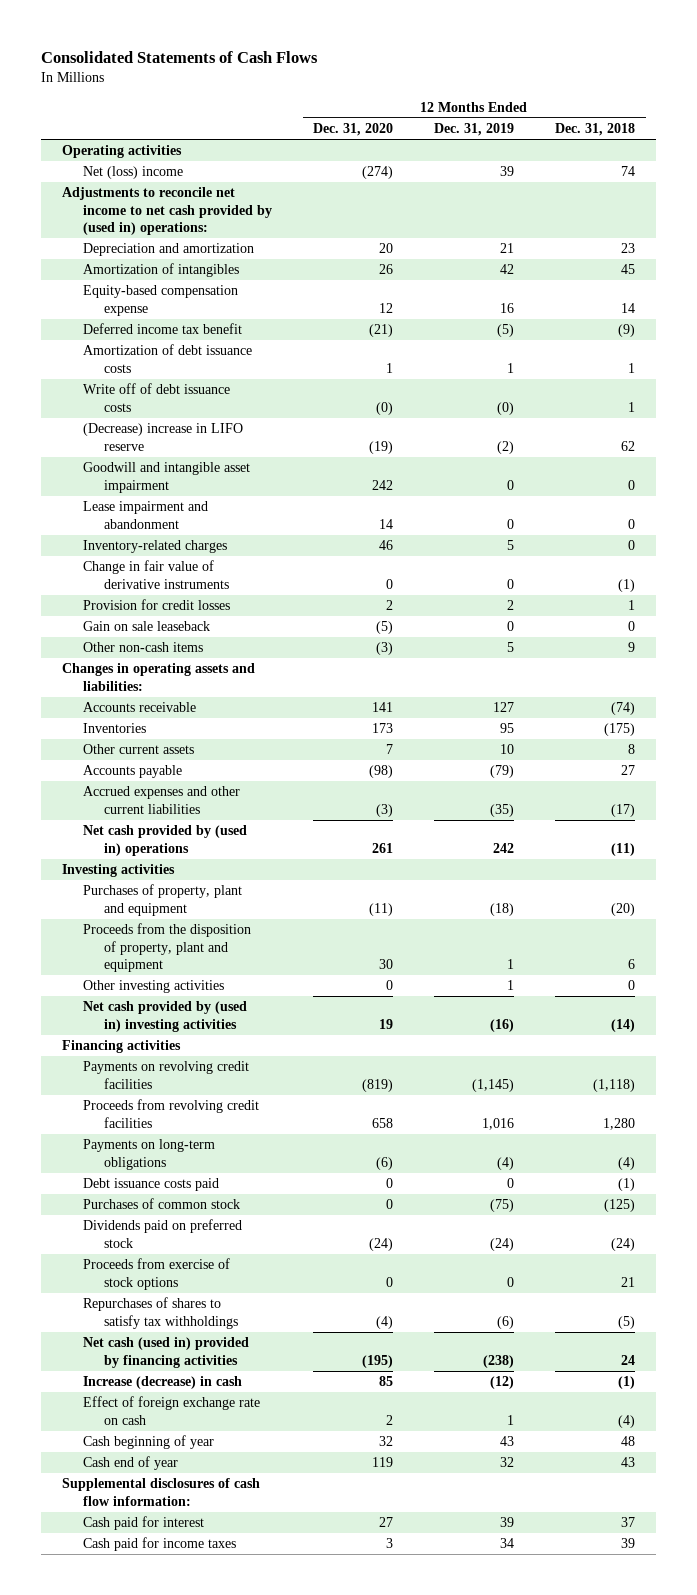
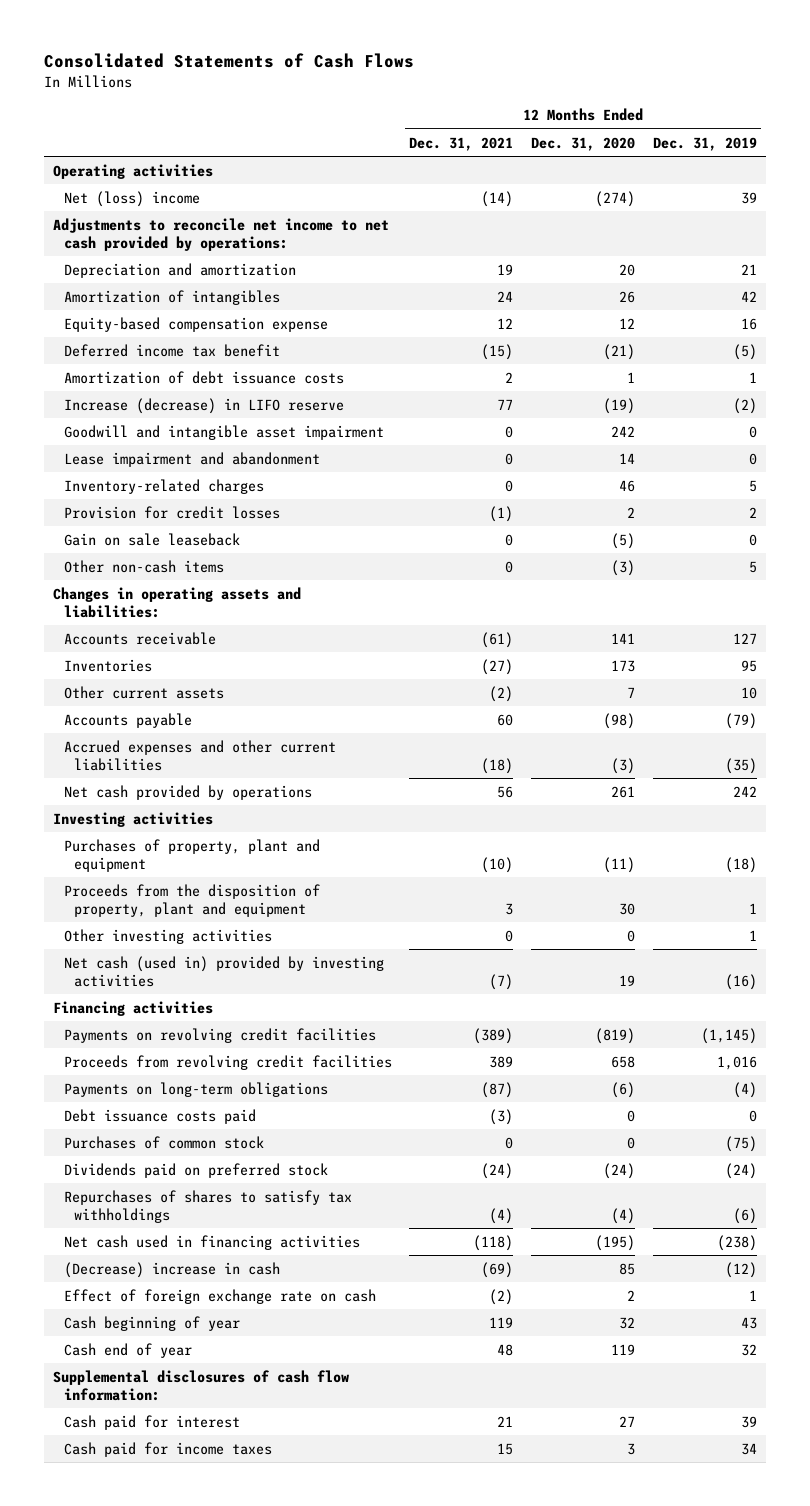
[555,123,636,137] Dec. 31, 2018 -> none
none -> [409,136,514,151] Dec. 31, 2021
[61,187,272,236] Adjustments to reconcile net income to net cash provided by (used in) operations: -> [53,217,390,251] Adjustments to reconcile net income to net cash provided by operations:
[82,383,230,412] Write off of debt issuance costs -> none
[82,423,243,451] (Decrease) increase in LIFO reserve -> [63,397,344,414] Increase (decrease) in LIFO reserve
[82,560,229,589] Change in fair value of derivative instruments -> none
[82,825,247,856] Net cash provided by (used in) operations -> [63,784,312,800] Net cash provided by operations
[82,1001,247,1032] Net cash provided by (used in) investing activities -> [63,955,384,987] Net cash (used in) provided by investing activities
[82,1258,230,1290] Proceeds from exercise of stock options -> none
[82,1337,249,1368] Net cash (used in) provided by financing activities -> [63,1234,360,1250] Net cash used in financing activities
[82,1376,242,1390] Increase (decrease) in cash -> [63,1261,280,1278] (Decrease) increase in cash

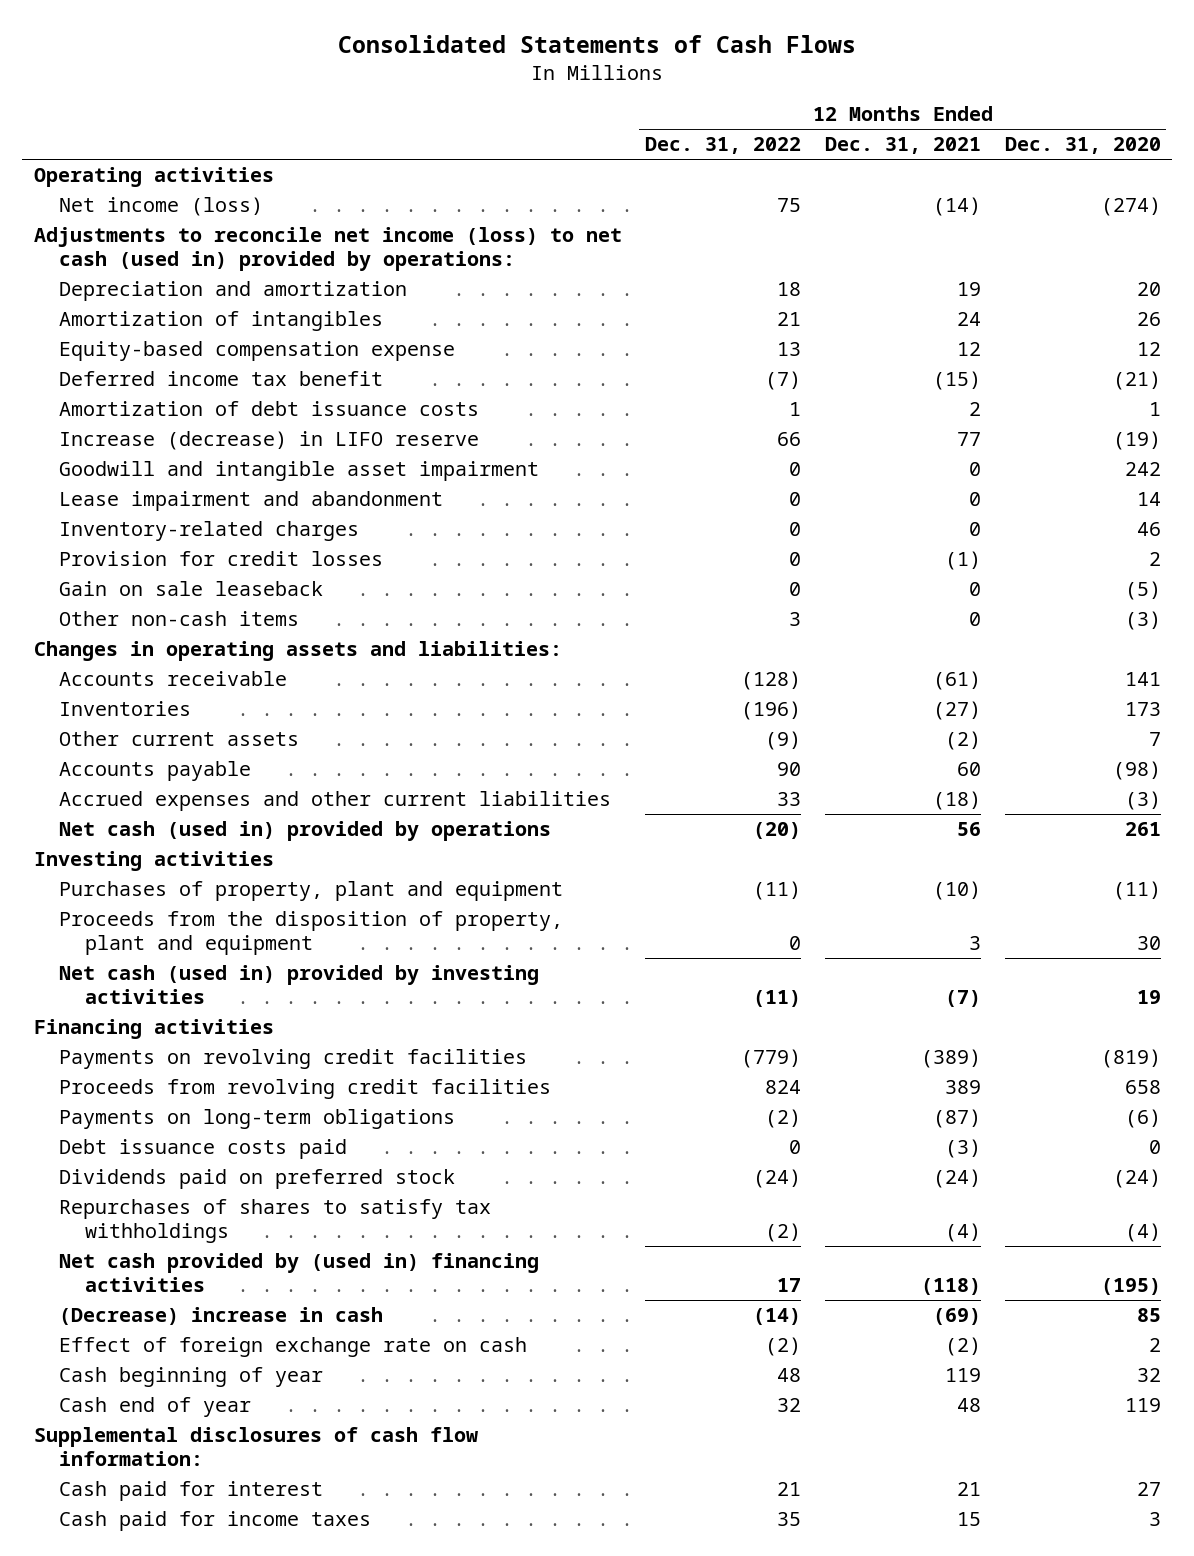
[652,136,757,151] Dec. 31, 2019 -> none
none -> [645,137,802,155] Dec. 31, 2022
[63,190,200,207] Net (loss) income -> [59,197,264,217] Net income (loss)
[53,217,390,251] Adjustments to reconcile net income to net cash provided by operations: -> [33,227,622,272] Adjustments to reconcile net income (loss) to net cash (used in) provided by operations:
[63,784,312,800] Net cash provided by operations -> [59,821,552,842] Net cash (used in) provided by operations
[63,928,272,944] Other investing activities -> none
[63,1135,264,1149] Purchases of common stock -> none
[63,1234,360,1250] Net cash used in financing activities -> [59,1253,540,1293] Net cash provided by (used in) financing activities

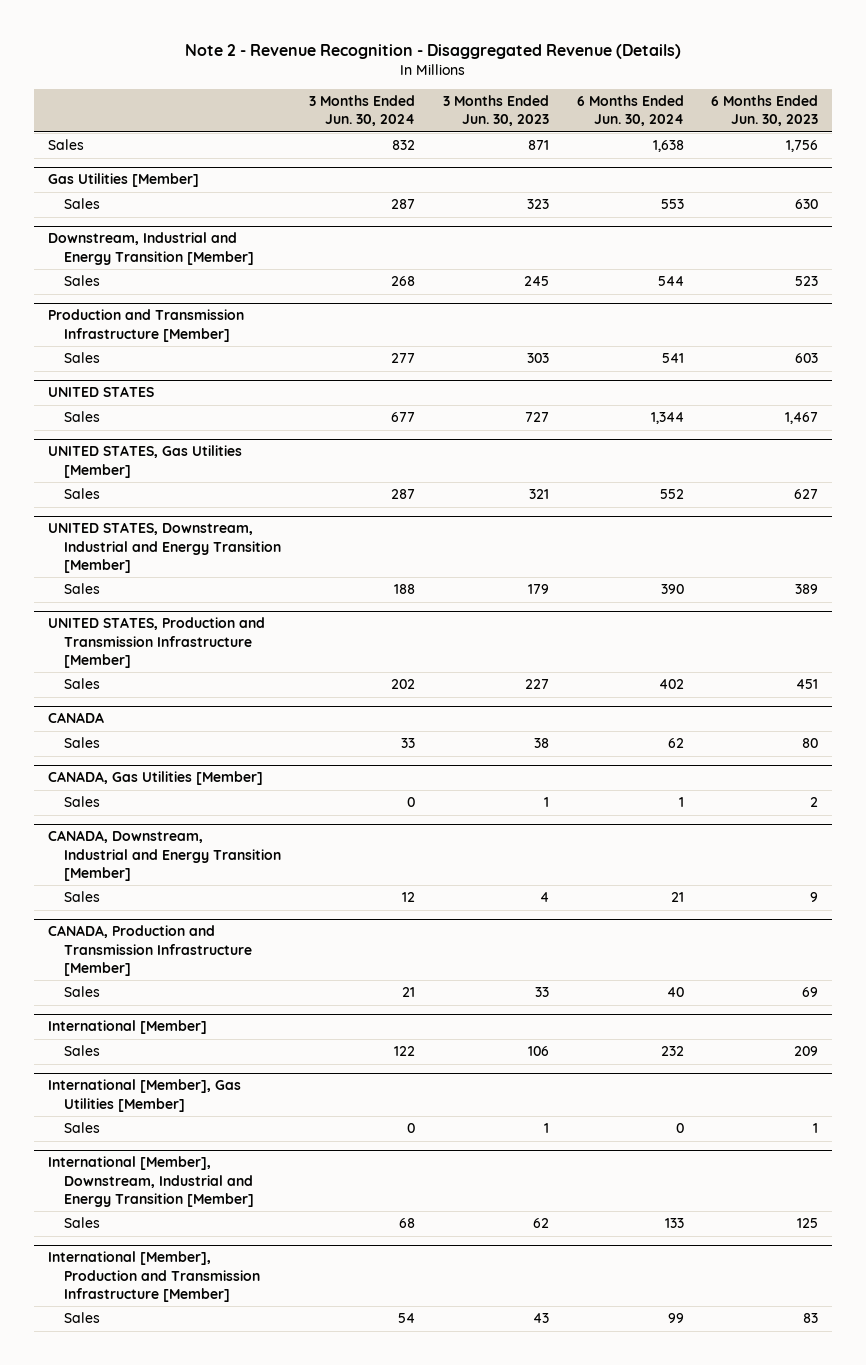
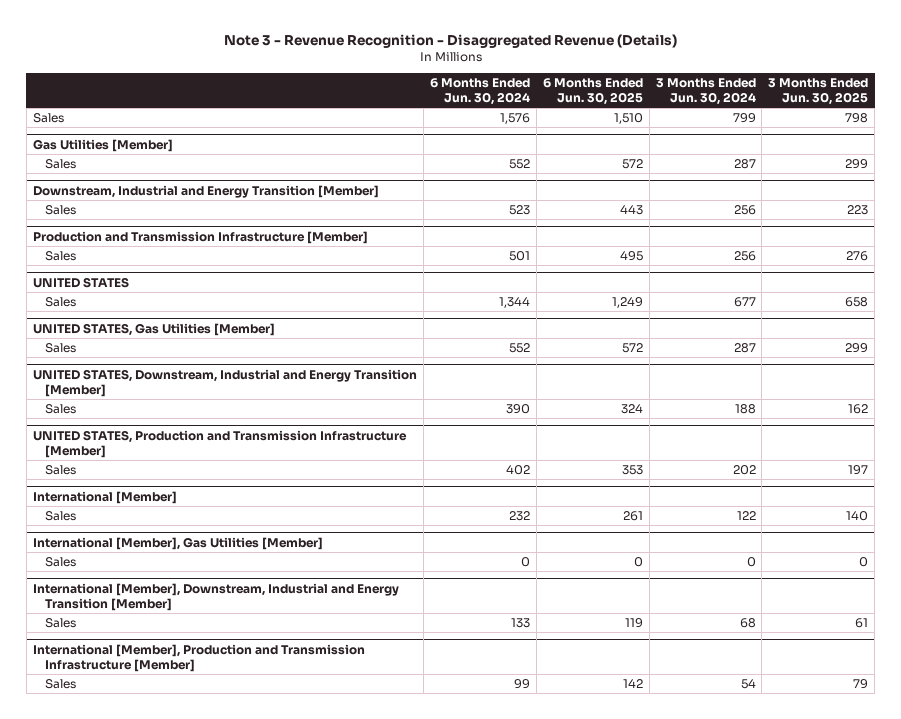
[185,43,682,59] Note 2 - Revenue Recognition - Disaggregated Revenue (Details) -> [223,33,677,48] Note 3 - Revenue Recognition - Disaggregated Revenue (Details)
[442,95,549,127] 3 Months Ended Jun. 30, 2023 -> none
[711,95,819,127] 6 Months Ended Jun. 30, 2023 -> none
none -> [542,77,643,105] 6 Months Ended Jun. 30, 2025
none -> [768,77,869,105] 3 Months Ended Jun. 30, 2025
[391,140,415,151] 832 -> [732,112,756,123] 799
[652,140,684,153] 1,638 -> [499,112,530,124] 1,576
[660,199,684,210] 553 -> [508,158,530,169] 552
[390,276,415,287] 268 -> [733,204,756,215] 256
[657,276,684,287] 544 -> [508,204,530,215] 523
[390,353,415,364] 277 -> [733,250,756,261] 256
[661,353,684,364] 541 -> [508,250,530,261] 501
[47,712,104,724] CANADA -> none
[63,737,100,749] Sales -> none
[47,771,263,786] CANADA, Gas Utilities [Member] -> none
[63,796,100,808] Sales -> none
[47,830,281,881] CANADA, Downstream, Industrial and Energy Transition [Member] -> none
[63,891,100,903] Sales -> none
[47,925,252,976] CANADA, Production and Transmission Infrastructure [Member] -> none
[63,986,100,998] Sales -> none

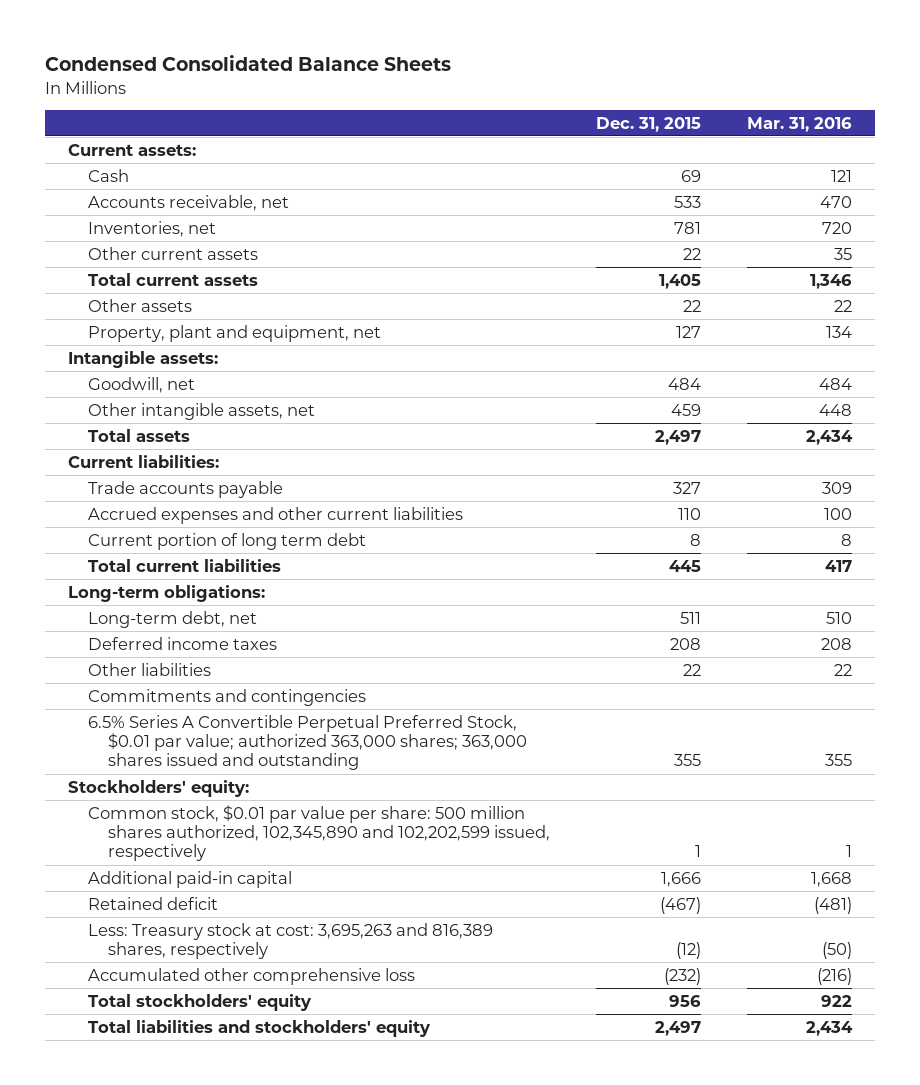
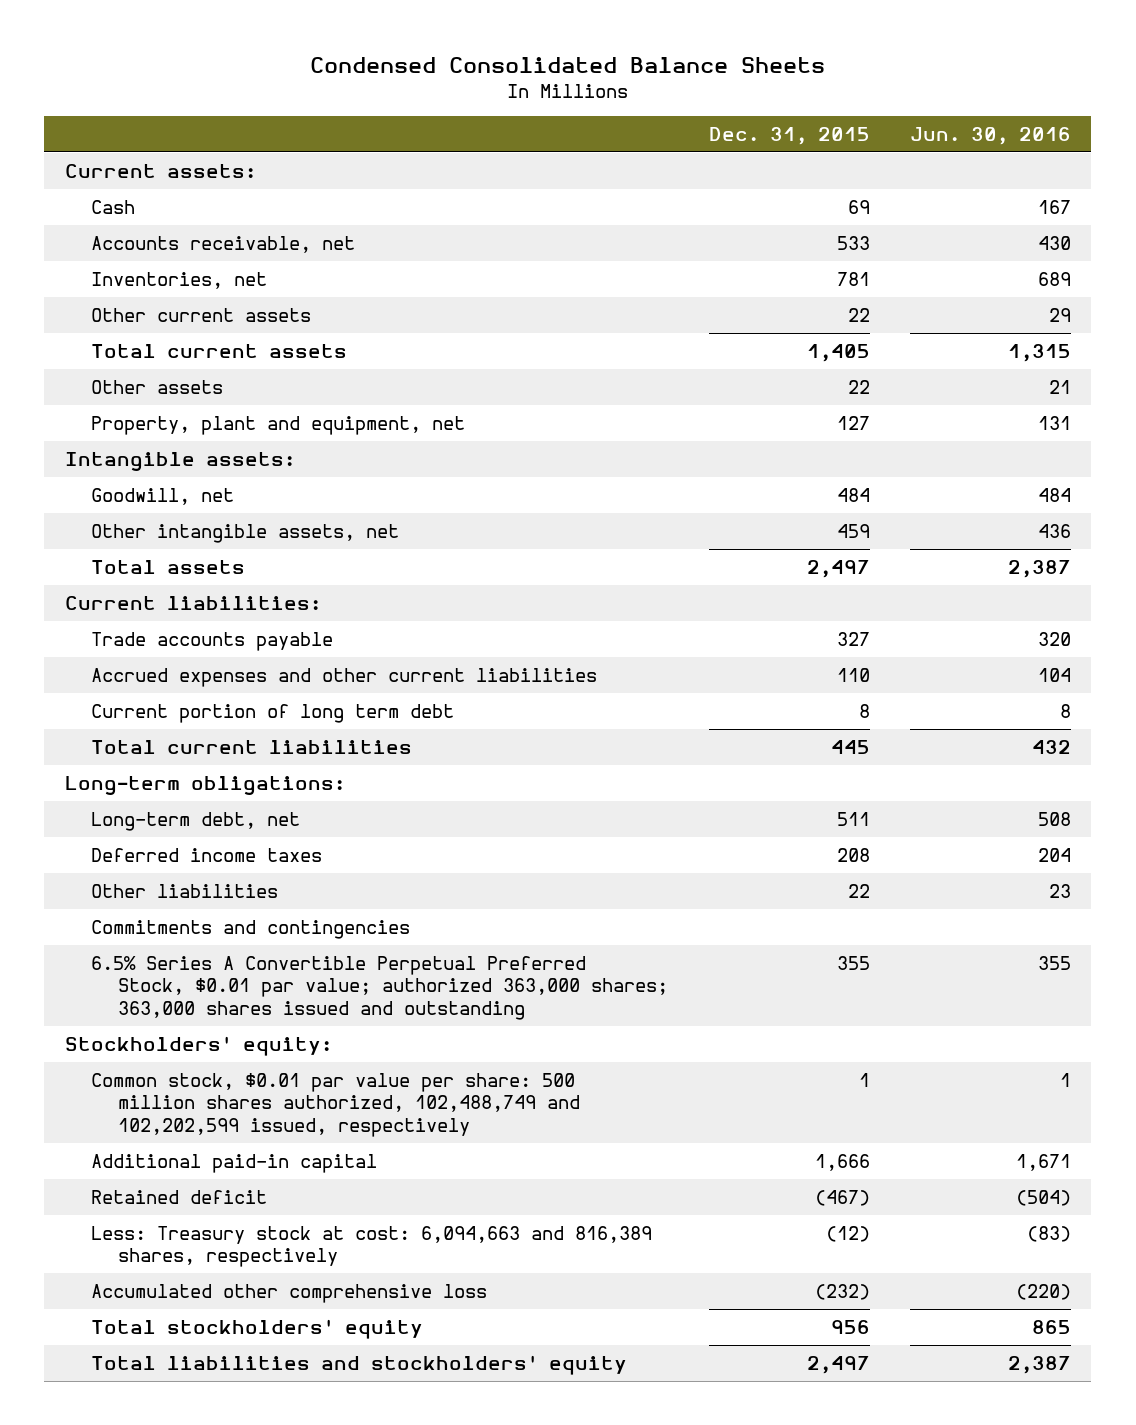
[746,116,852,132] Mar. 31, 2016 -> none
none -> [910,126,1072,145] Jun. 30, 2016
[88,804,551,862] Common stock, $0.01 par value per share: 500 million shares authorized, 102,345,890 and 102,202,599 issued, respectively -> [91,1072,581,1138] Common stock, $0.01 par value per share: 500 million shares authorized, 102,488,749 and 102,202,599 issued, respectively
[88,922,494,960] Less: Treasury stock at cost: 3,695,263 and 816,389 shares, respectively -> [91,1225,653,1268] Less: Treasury stock at cost: 6,094,663 and 816,389 shares, respectively

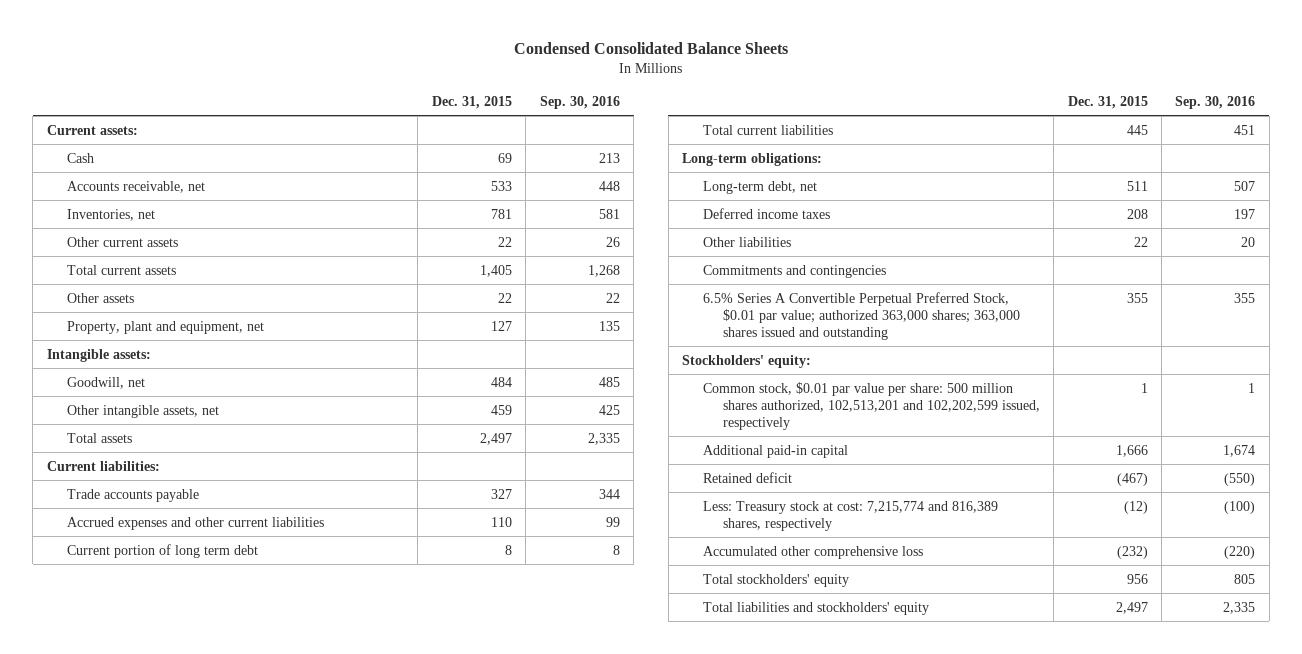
[910,126,1072,145] Jun. 30, 2016 -> none
none -> [539,95,620,109] Sep. 30, 2016
[91,1072,581,1138] Common stock, $0.01 par value per share: 500 million shares authorized, 102,488,749 and 102,202,599 issued, respectively -> [702,381,1040,430] Common stock, $0.01 par value per share: 500 million shares authorized, 102,513,201 and 102,202,599 issued, respectively
[91,1225,653,1268] Less: Treasury stock at cost: 6,094,663 and 816,389 shares, respectively -> [702,500,998,531] Less: Treasury stock at cost: 7,215,774 and 816,389 shares, respectively

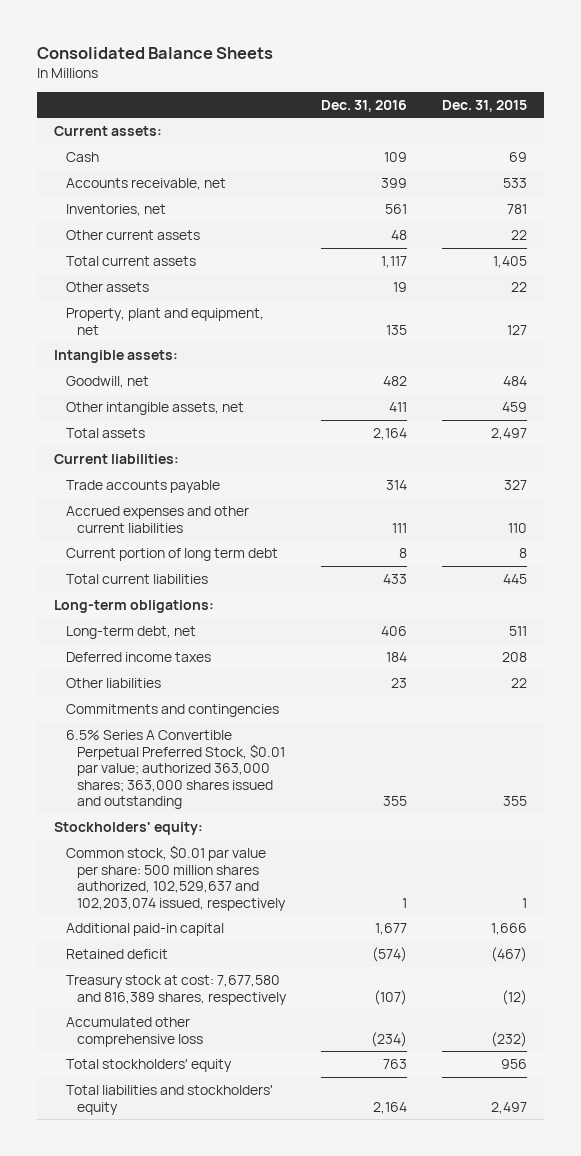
[514,42,789,55] Condensed Consolidated Balance Sheets -> [36,46,273,59] Consolidated Balance Sheets
[539,95,620,109] Sep. 30, 2016 -> none
none -> [320,99,407,112] Dec. 31, 2016
[702,381,1040,430] Common stock, $0.01 par value per share: 500 million shares authorized, 102,513,201 and 102,202,599 issued, respectively -> [65,844,287,911] Common stock, $0.01 par value per share: 500 million shares authorized, 102,529,637 and 102,203,074 issued, respectively
[702,500,998,531] Less: Treasury stock at cost: 7,215,774 and 816,389 shares, respectively -> [65,974,288,1005] Treasury stock at cost: 7,677,580 and 816,389 shares, respectively

